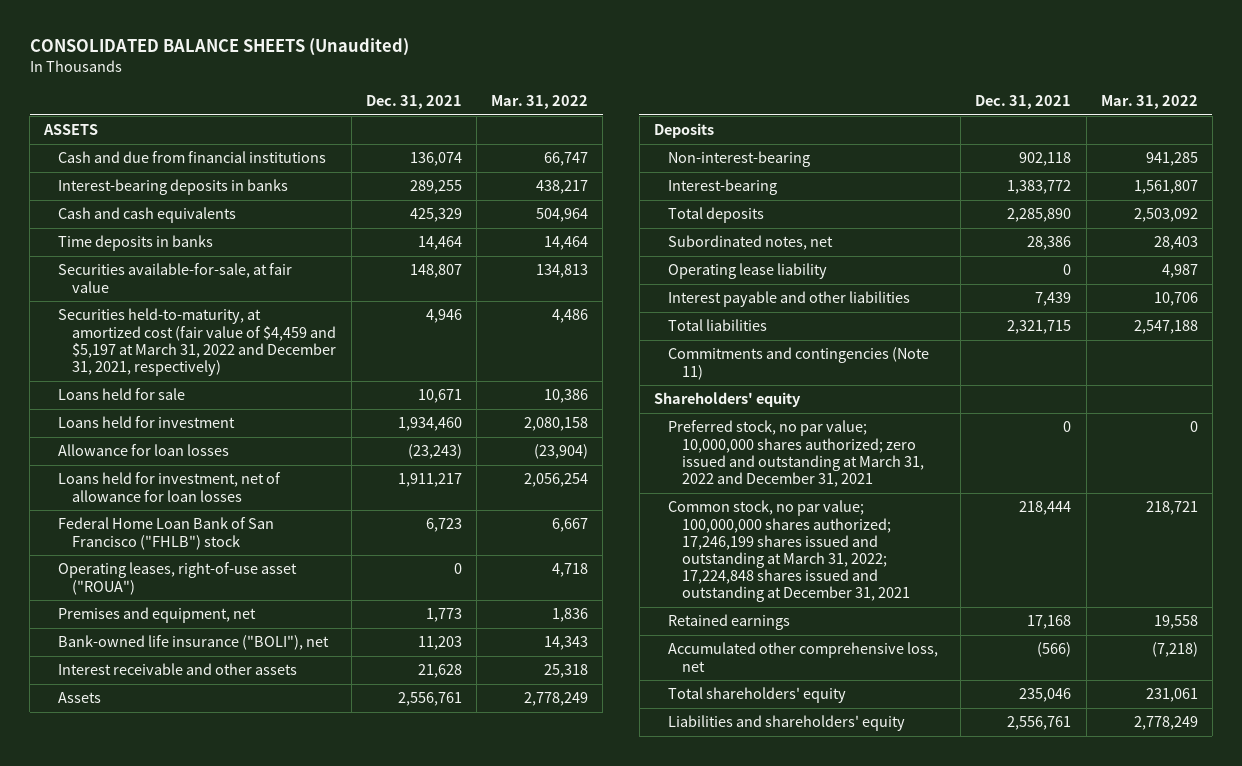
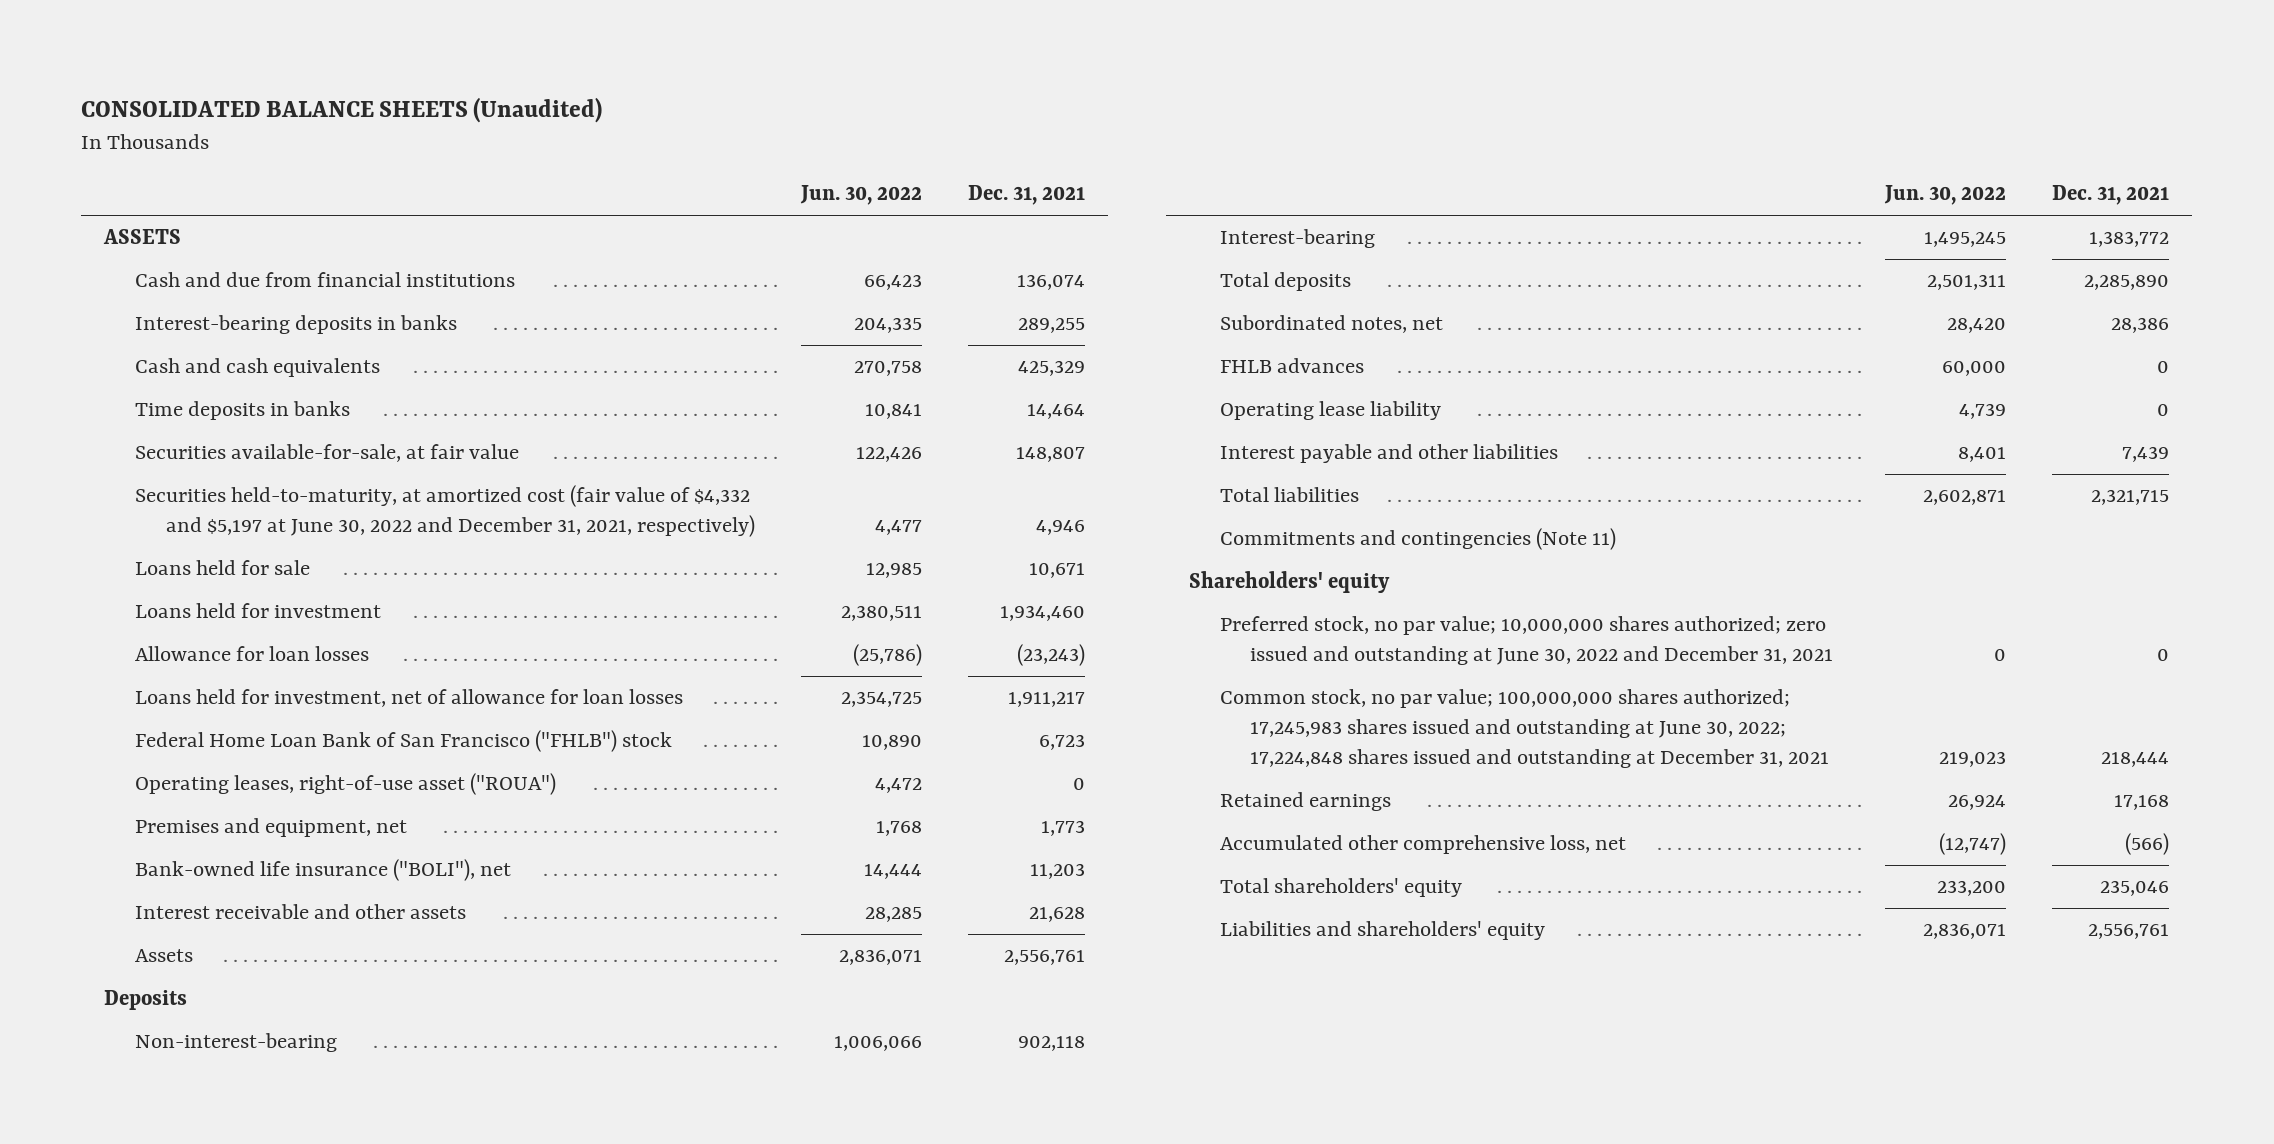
[491,94,589,109] Mar. 31, 2022 -> none
none -> [799,185,922,206] Jun. 30, 2022
[58,308,337,376] Securities held-to-maturity, at amortized cost (fair value of $4,459 and $5,197 at March 31, 2022 and December 31, 2021, respectively) -> [134,485,755,538] Securities held-to-maturity, at amortized cost (fair value of $4,332 and $5,197 at June 30, 2022 and December 31, 2021, respectively)
none -> [1219,358,1364,374] FHLB advances
[667,420,924,487] Preferred stock, no par value; 10,000,000 shares authorized; zero issued and outstanding at March 31, 2022 and December 31, 2021 -> [1219,616,1834,666] Preferred stock, no par value; 10,000,000 shares authorized; zero issued and outstanding at June 30, 2022 and December 31, 2021
[667,500,910,602] Common stock, no par value; 100,000,000 shares authorized; 17,246,199 shares issued and outstanding at March 31, 2022; 17,224,848 shares issued and outstanding at December 31, 2021 -> [1219,689,1830,769] Common stock, no par value; 100,000,000 shares authorized; 17,245,983 shares issued and outstanding at June 30, 2022; 17,224,848 shares issued and outstanding at December 31, 2021

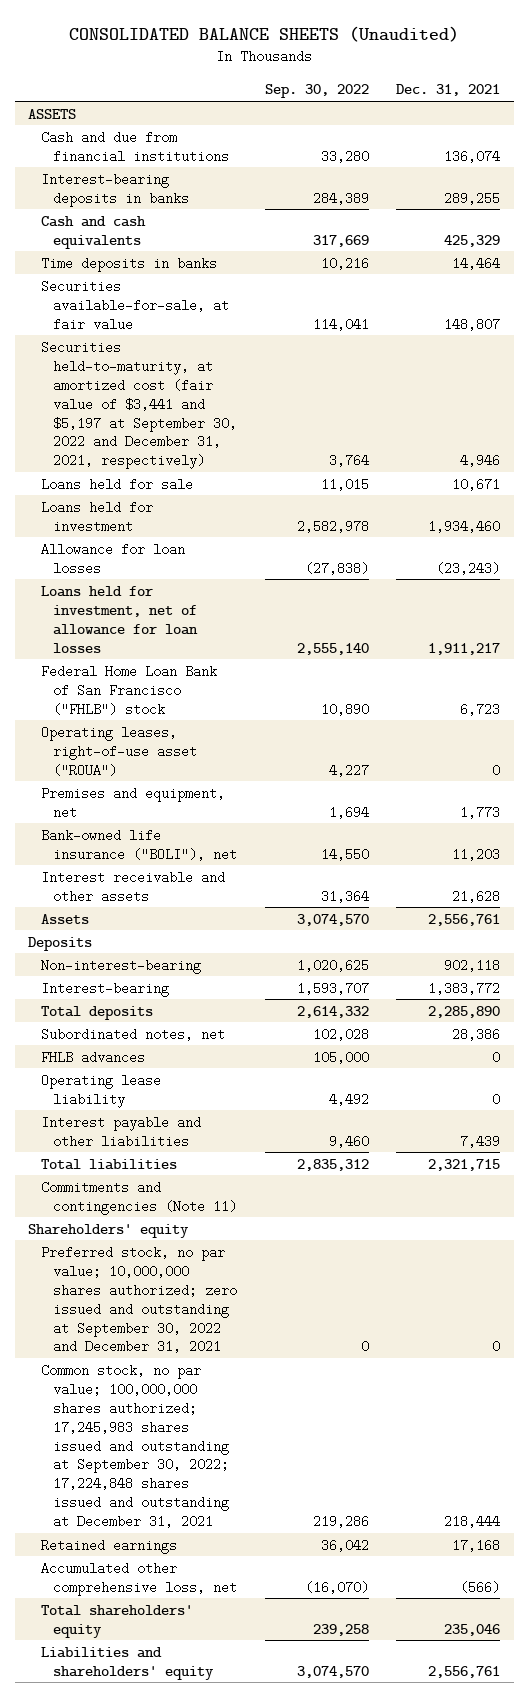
[799,185,922,206] Jun. 30, 2022 -> none
none -> [264,84,369,99] Sep. 30, 2022
[134,485,755,538] Securities held-to-maturity, at amortized cost (fair value of $4,332 and $5,197 at June 30, 2022 and December 31, 2021, respectively) -> [40,340,238,470] Securities held-to-maturity, at amortized cost (fair value of $3,441 and $5,197 at September 30, 2022 and December 31, 2021, respectively)
[1219,616,1834,666] Preferred stock, no par value; 10,000,000 shares authorized; zero issued and outstanding at June 30, 2022 and December 31, 2021 -> [40,1245,238,1354] Preferred stock, no par value; 10,000,000 shares authorized; zero issued and outstanding at September 30, 2022 and December 31, 2021
[1219,689,1830,769] Common stock, no par value; 100,000,000 shares authorized; 17,245,983 shares issued and outstanding at June 30, 2022; 17,224,848 shares issued and outstanding at December 31, 2021 -> [40,1363,230,1529] Common stock, no par value; 100,000,000 shares authorized; 17,245,983 shares issued and outstanding at September 30, 2022; 17,224,848 shares issued and outstanding at December 31, 2021

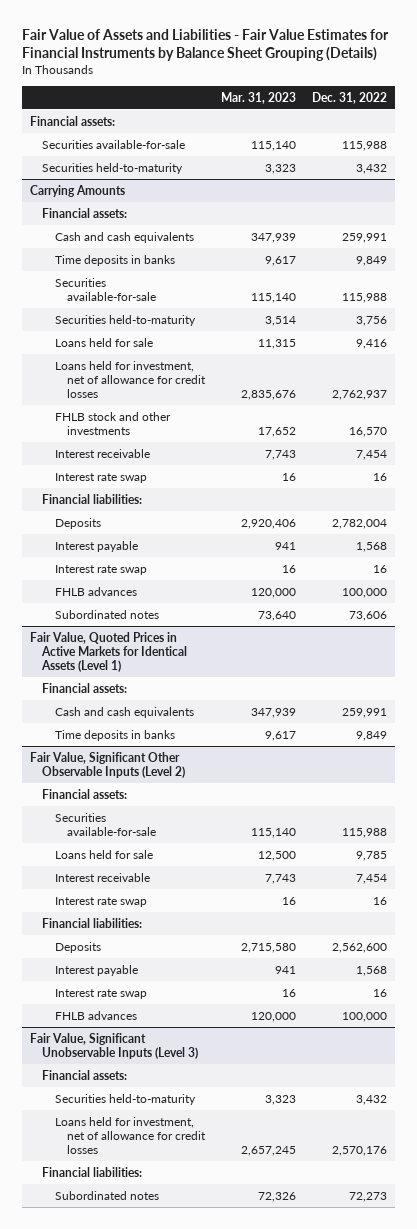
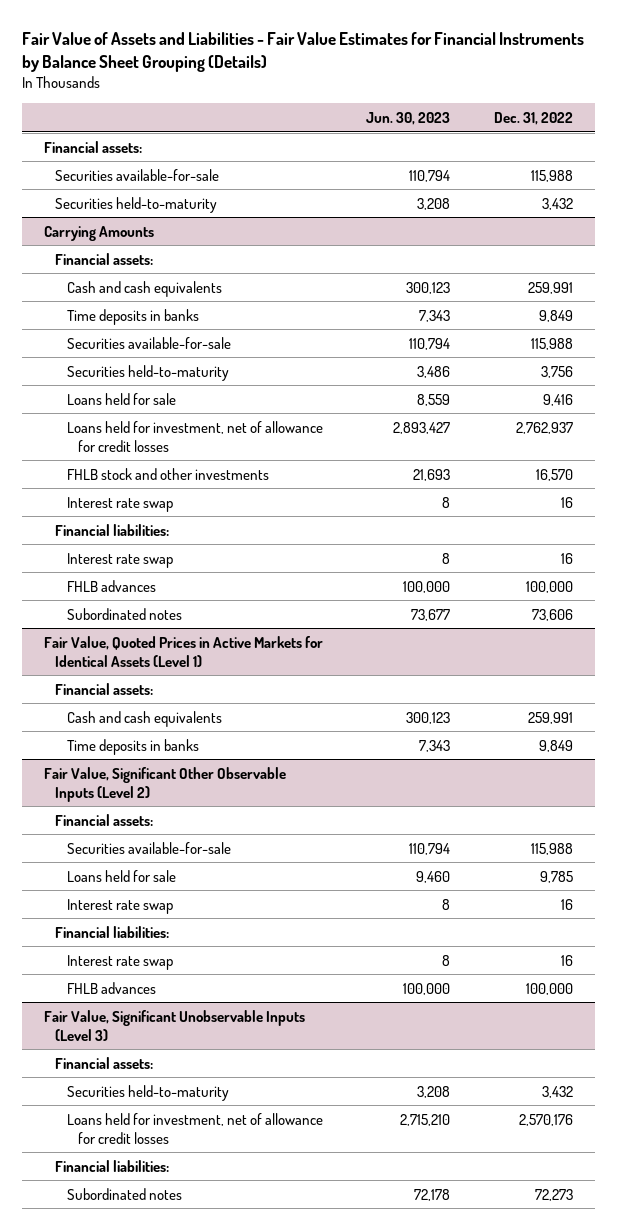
[220,91,296,104] Mar. 31, 2023 -> none
none -> [366,111,451,125] Jun. 30, 2023
[54,448,150,458] Interest receivable -> none
[54,517,101,529] Deposits -> none
[54,540,138,552] Interest payable -> none
[54,872,150,882] Interest receivable -> none
[54,941,101,953] Deposits -> none
[54,964,138,976] Interest payable -> none

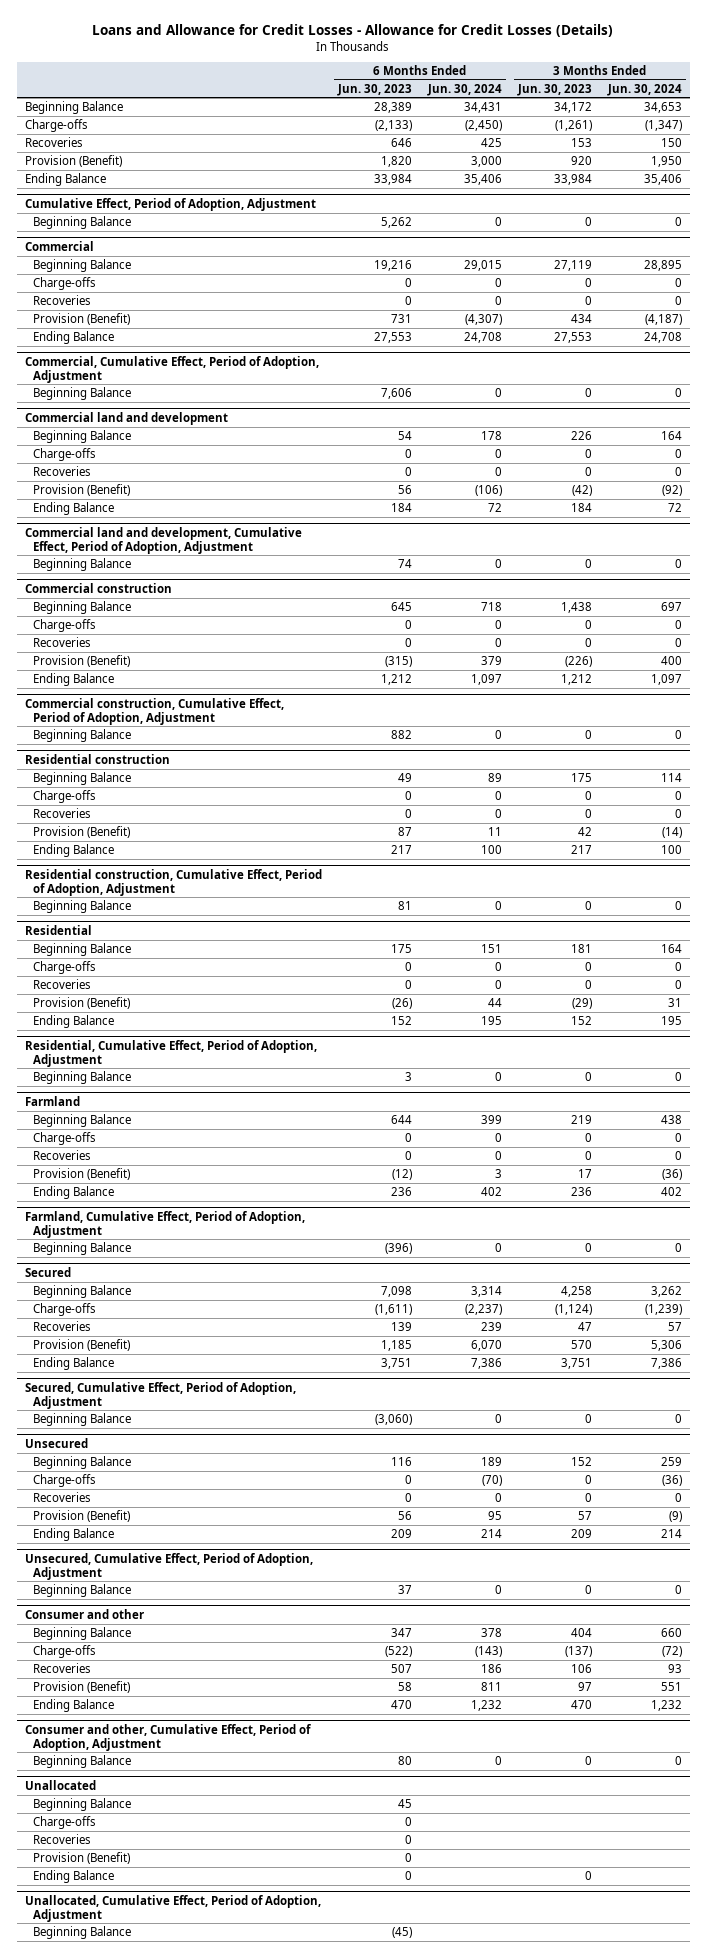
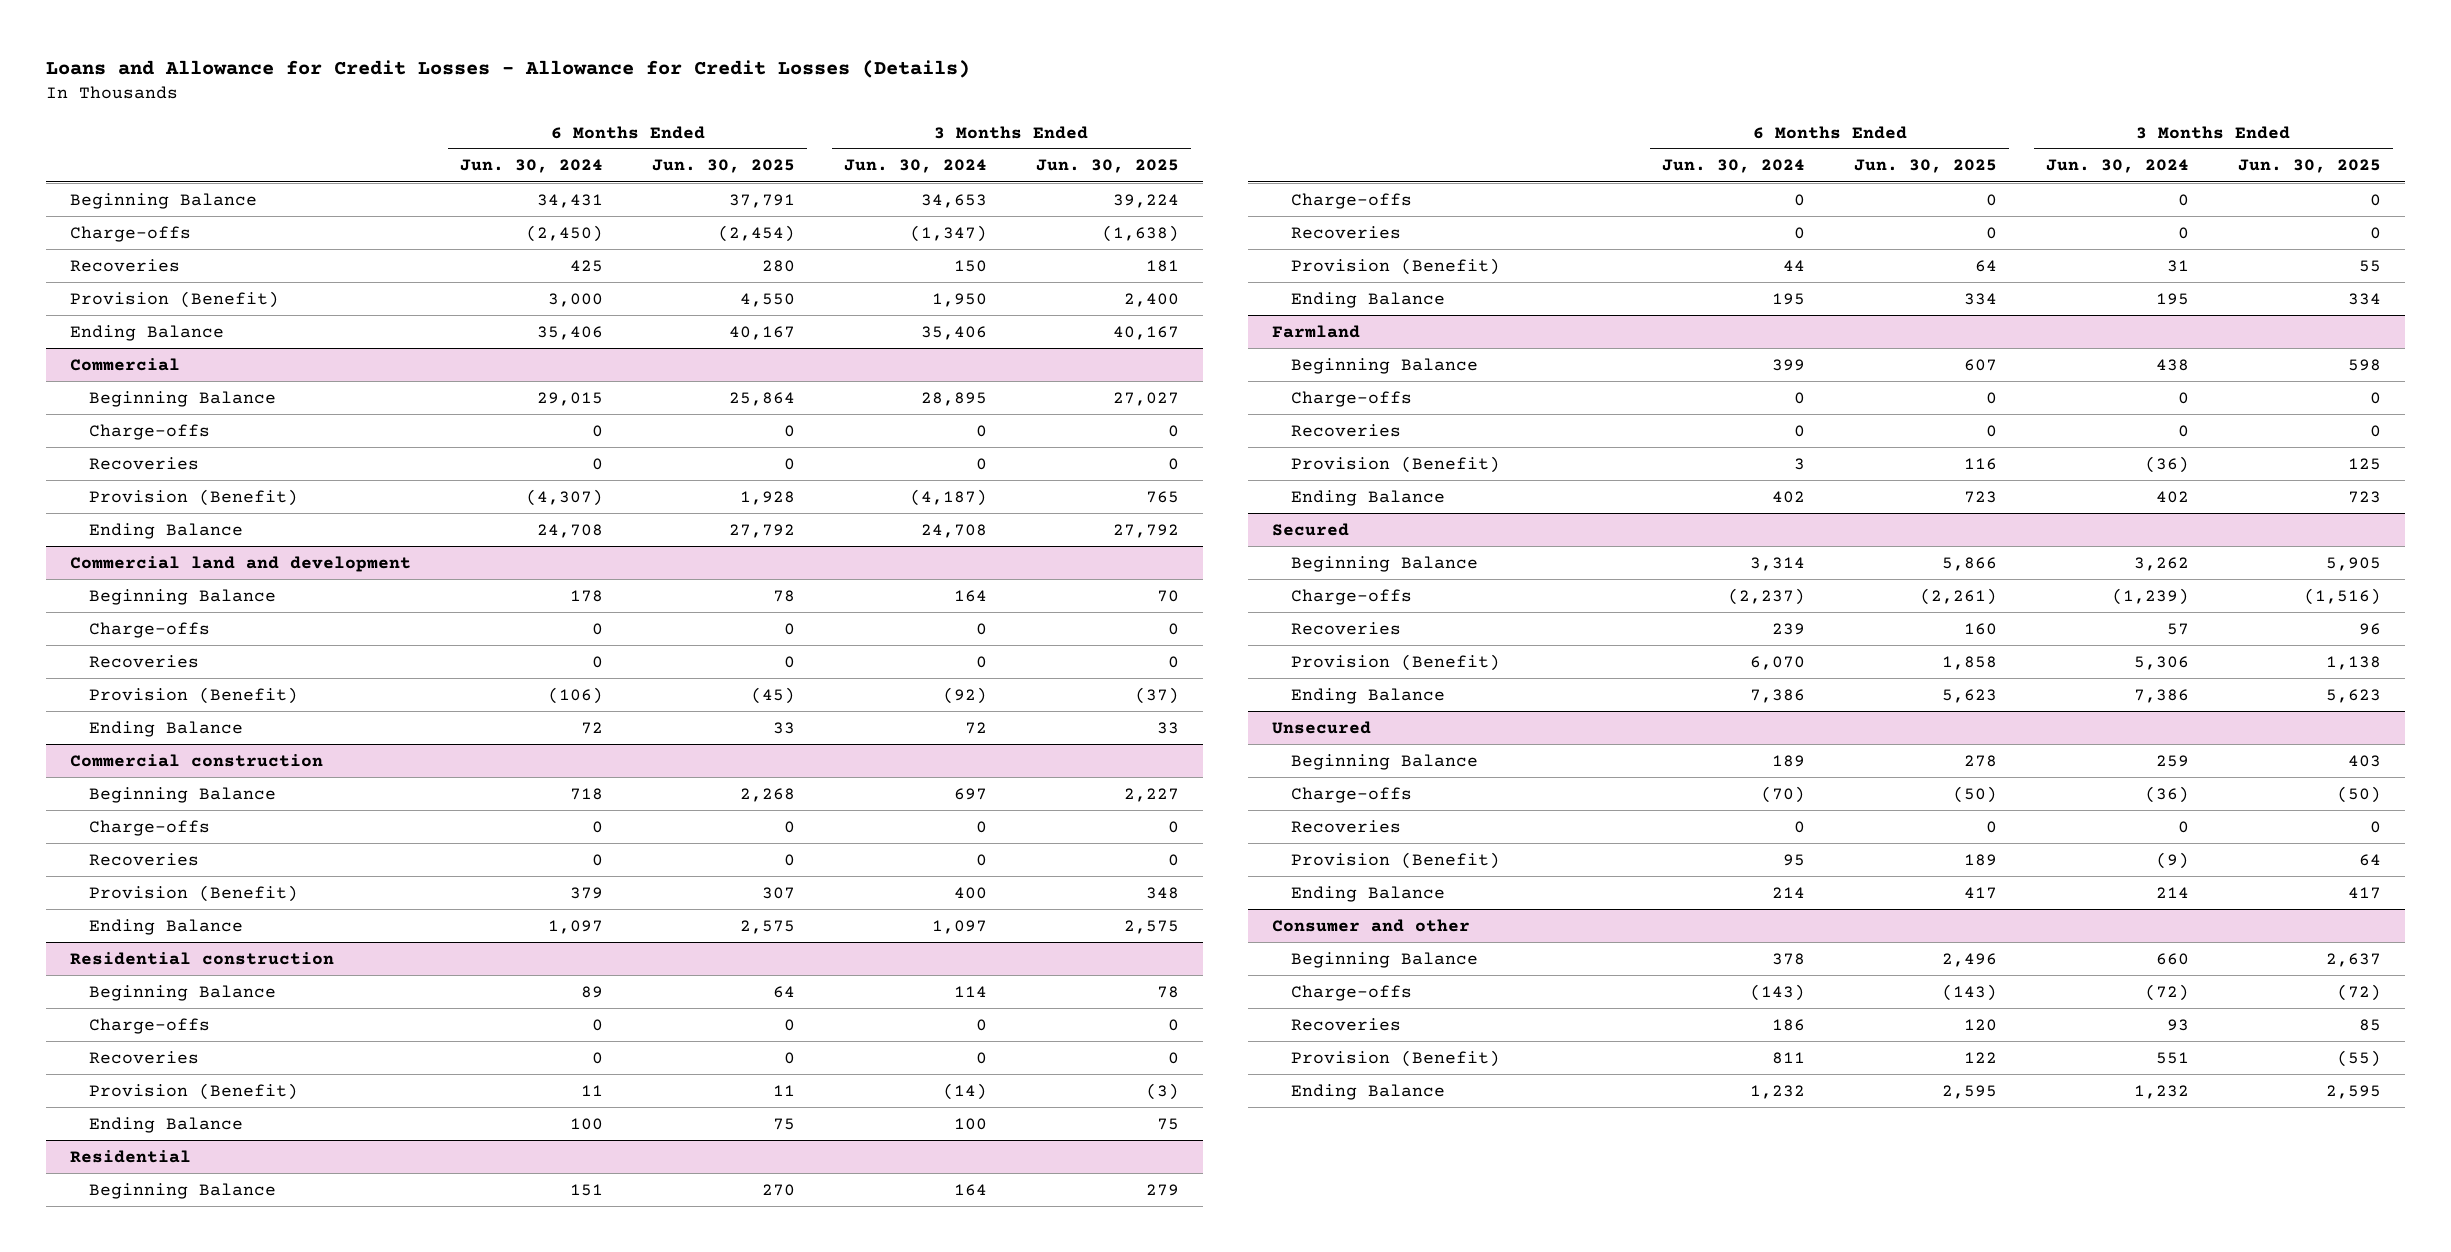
[337,83,413,96] Jun. 30, 2023 -> none
[516,83,592,96] Jun. 30, 2023 -> none
none -> [652,159,796,174] Jun. 30, 2025
none -> [1035,159,1179,174] Jun. 30, 2025
[25,197,317,211] Cumulative Effect, Period of Adoption, Adjustment -> none
[33,215,132,229] Beginning Balance -> none
[25,355,320,383] Commercial, Cumulative Effect, Period of Adoption, Adjustment -> none
[33,386,132,400] Beginning Balance -> none
[25,526,303,554] Commercial land and development, Cumulative Effect, Period of Adoption, Adjustment -> none
[33,557,132,571] Beginning Balance -> none
[25,697,285,725] Commercial construction, Cumulative Effect, Period of Adoption, Adjustment -> none
[33,728,132,742] Beginning Balance -> none
[25,868,323,896] Residential construction, Cumulative Effect, Period of Adoption, Adjustment -> none
[33,899,132,913] Beginning Balance -> none
[25,1039,318,1067] Residential, Cumulative Effect, Period of Adoption, Adjustment -> none
[33,1070,132,1084] Beginning Balance -> none
[25,1210,306,1238] Farmland, Cumulative Effect, Period of Adoption, Adjustment -> none
[33,1241,132,1255] Beginning Balance -> none
[25,1381,297,1409] Secured, Cumulative Effect, Period of Adoption, Adjustment -> none
[33,1412,132,1426] Beginning Balance -> none
[25,1552,314,1580] Unsecured, Cumulative Effect, Period of Adoption, Adjustment -> none
[33,1583,132,1597] Beginning Balance -> none
[25,1723,312,1751] Consumer and other, Cumulative Effect, Period of Adoption, Adjustment -> none
[33,1754,132,1768] Beginning Balance -> none
[25,1779,97,1790] Unallocated -> none
[33,1797,132,1811] Beginning Balance -> none
[33,1815,97,1829] Charge-offs -> none
[33,1833,92,1844] Recoveries -> none
[33,1851,131,1864] Provision (Benefit) -> none
[33,1869,115,1883] Ending Balance -> none
[25,1894,322,1922] Unallocated, Cumulative Effect, Period of Adoption, Adjustment -> none
[33,1925,132,1939] Beginning Balance -> none

